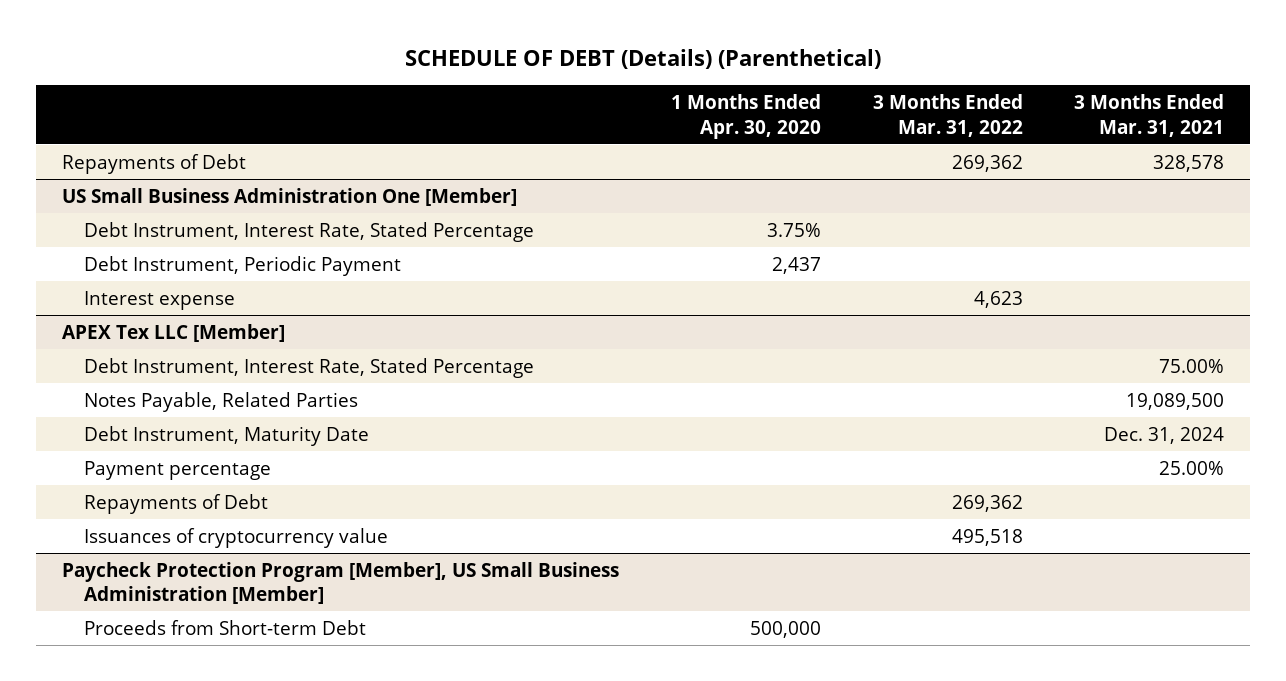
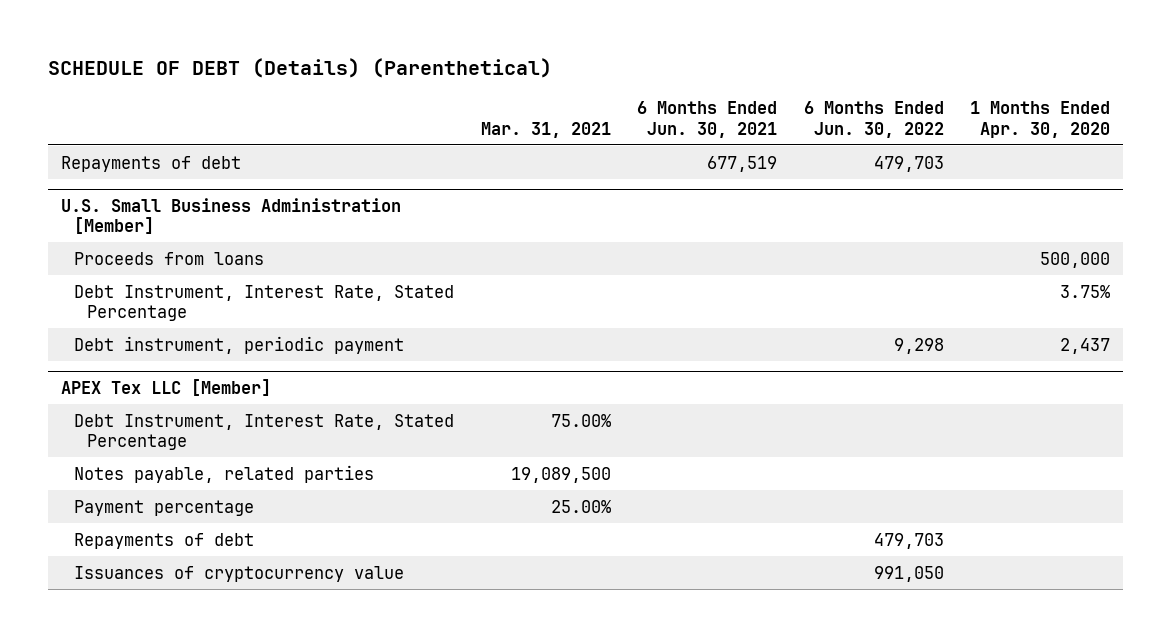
[872,93,1023,137] 3 Months Ended Mar. 31, 2022 -> none
[1074,93,1225,137] 3 Months Ended Mar. 31, 2021 -> none
none -> [480,121,611,138] Mar. 31, 2021
none -> [637,101,778,138] 6 Months Ended Jun. 30, 2021
none -> [803,101,944,138] 6 Months Ended Jun. 30, 2022
[62,153,247,174] Repayments of Debt -> [61,155,242,172] Repayments of debt
[62,187,518,206] US Small Business Administration One [Member] -> [61,197,402,235] U.S. Small Business Administration [Member]
none -> [74,251,265,265] Proceeds from loans
[83,290,235,310] Interest expense -> none
[83,255,401,276] Debt Instrument, Periodic Payment -> [74,335,405,354] Debt instrument, periodic payment
[83,425,369,446] Debt Instrument, Maturity Date -> none
[83,391,358,412] Notes Payable, Related Parties -> [74,464,375,483] Notes payable, related parties
[83,493,268,514] Repayments of Debt -> [74,532,255,549] Repayments of debt
[62,561,620,605] Paycheck Protection Program [Member], US Small Business Administration [Member] -> none
[83,619,366,635] Proceeds from Short-term Debt -> none

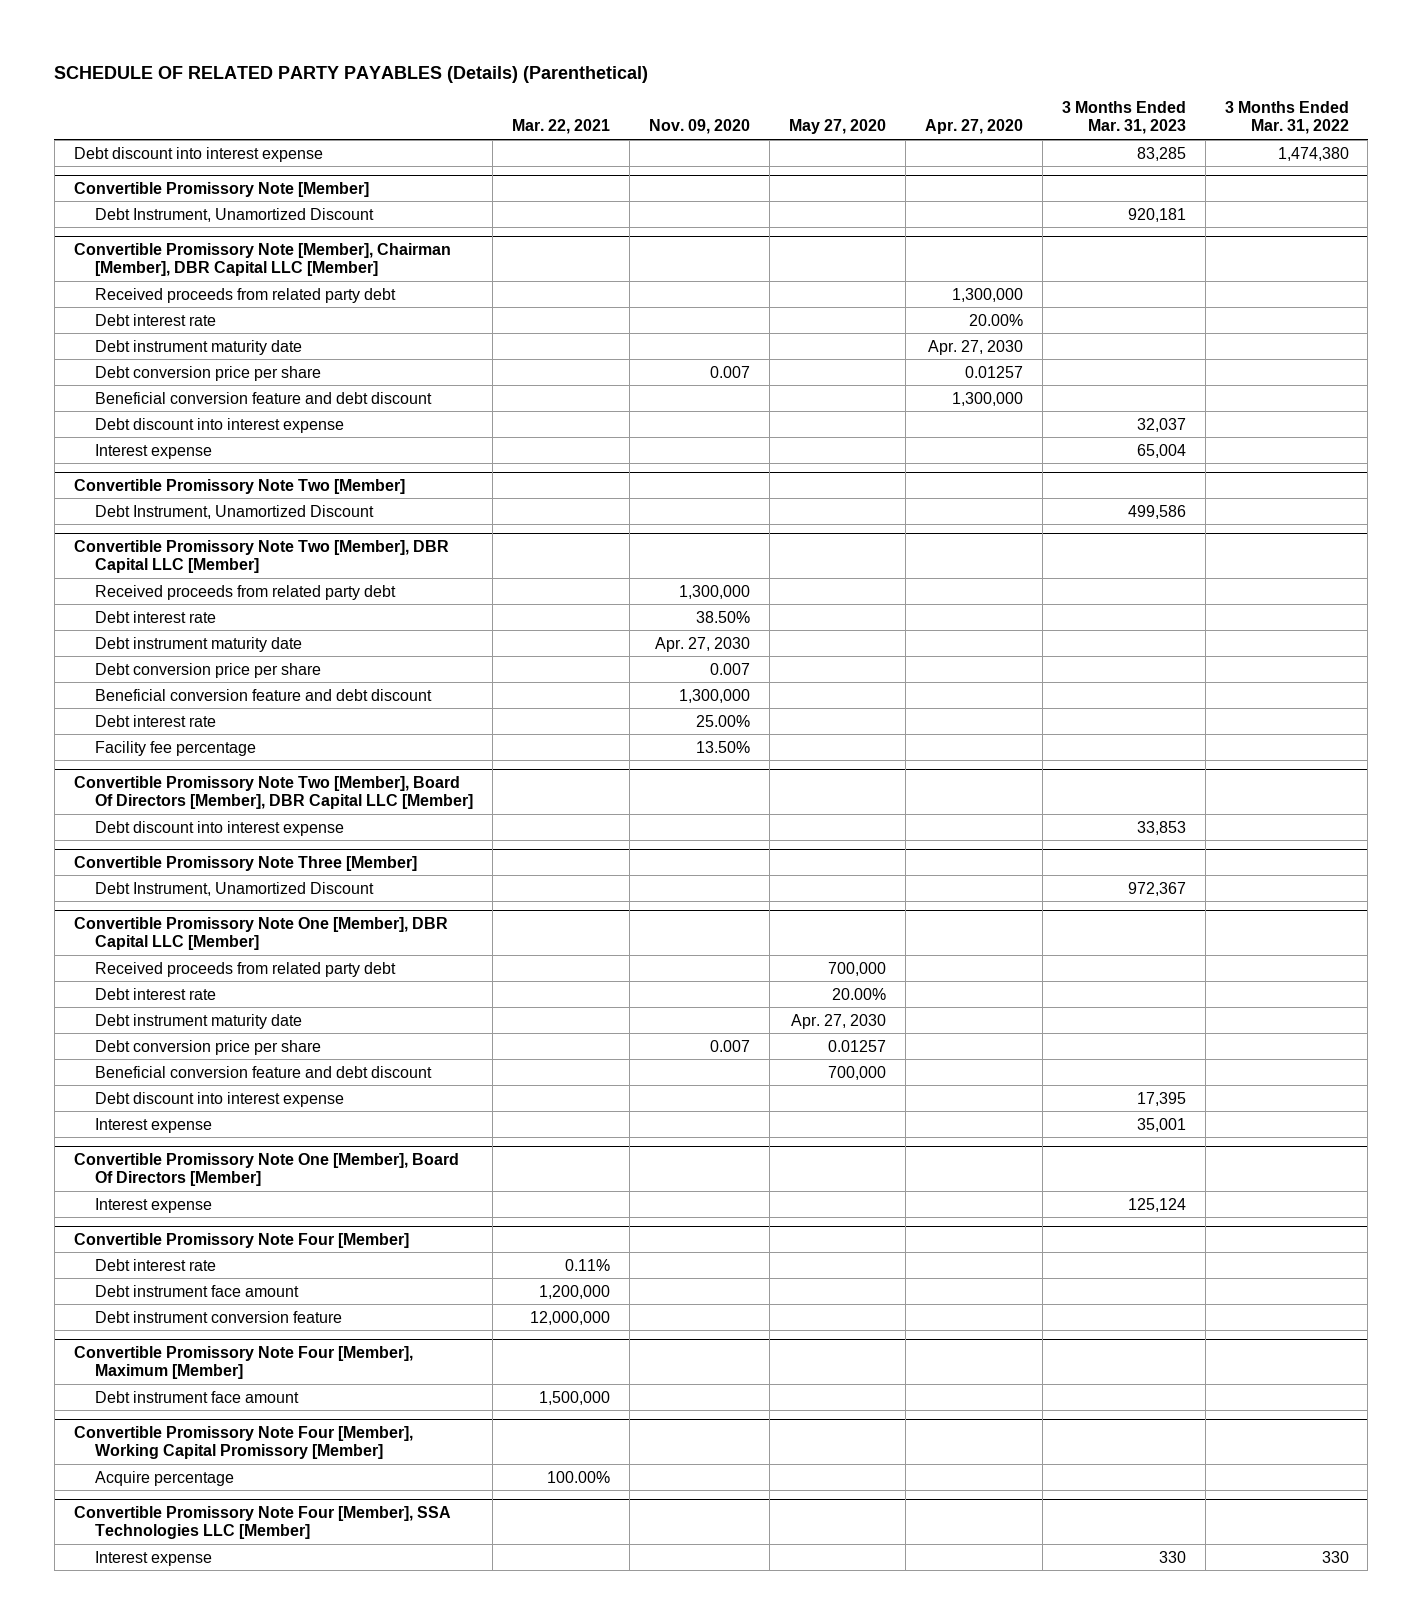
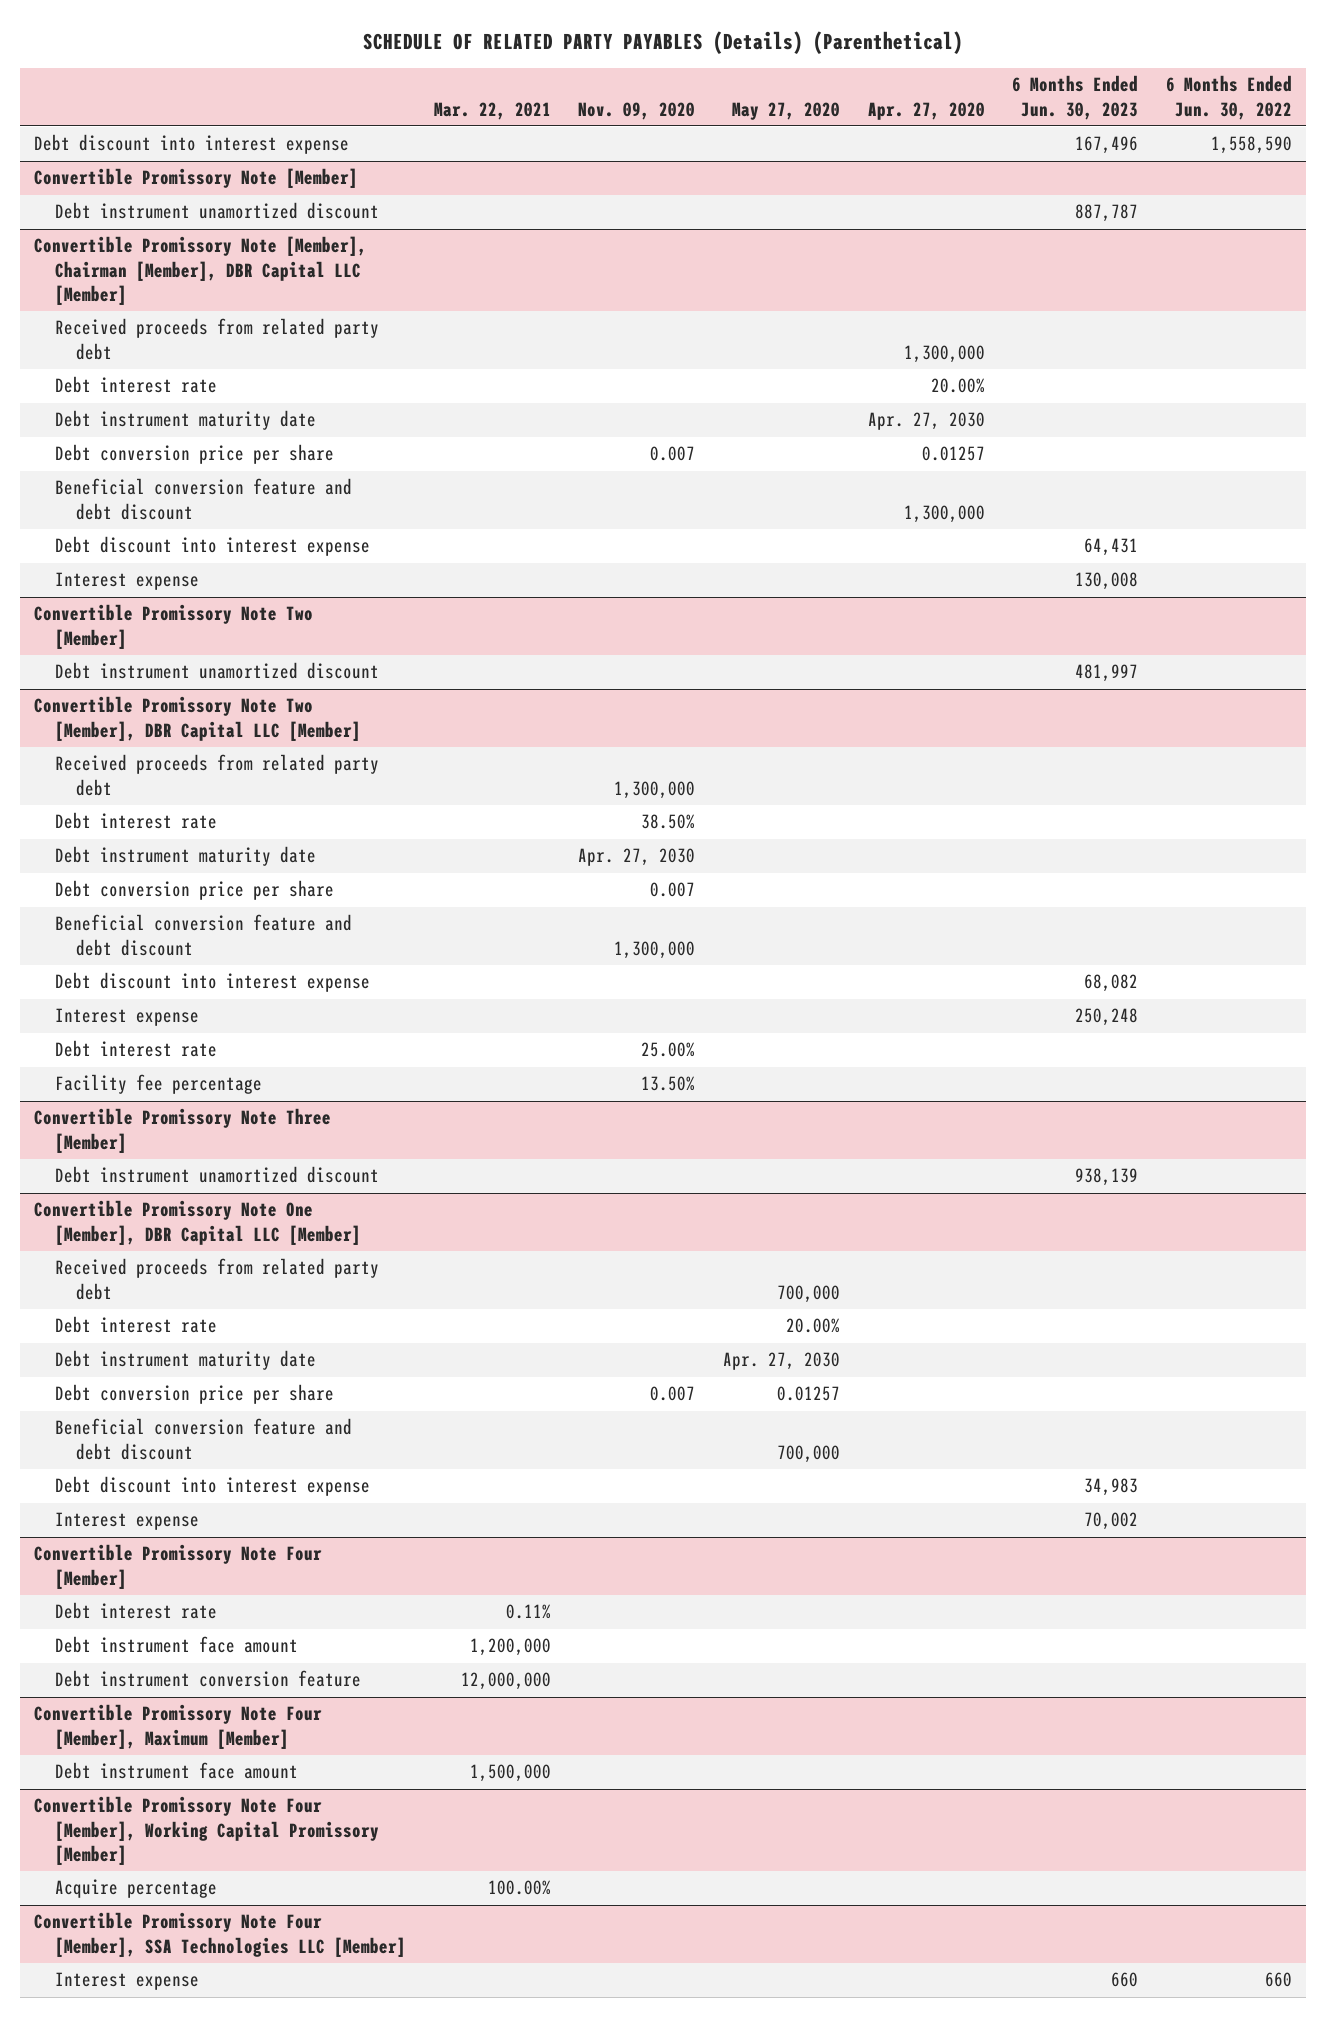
[1061,101,1186,135] 3 Months Ended Mar. 31, 2023 -> none
[1224,101,1349,135] 3 Months Ended Mar. 31, 2022 -> none
none -> [1012,75,1139,120] 6 Months Ended Jun. 30, 2023
none -> [1165,75,1292,120] 6 Months Ended Jun. 30, 2022
[95,207,375,222] Debt Instrument, Unamortized Discount -> [55,202,380,220] Debt instrument unamortized discount
[95,504,375,519] Debt Instrument, Unamortized Discount -> [55,662,380,680] Debt instrument unamortized discount
none -> [55,972,371,993] Debt discount into interest expense
none -> [55,1008,200,1027] Interest expense
[73,775,474,809] Convertible Promissory Note Two [Member], Board Of Directors [Member], DBR Capital LLC [Member] -> none
[95,820,345,836] Debt discount into interest expense -> none
[95,881,375,896] Debt Instrument, Unamortized Discount -> [55,1166,380,1184] Debt instrument unamortized discount
[73,1152,459,1186] Convertible Promissory Note One [Member], Board Of Directors [Member] -> none
[95,1197,213,1213] Interest expense -> none

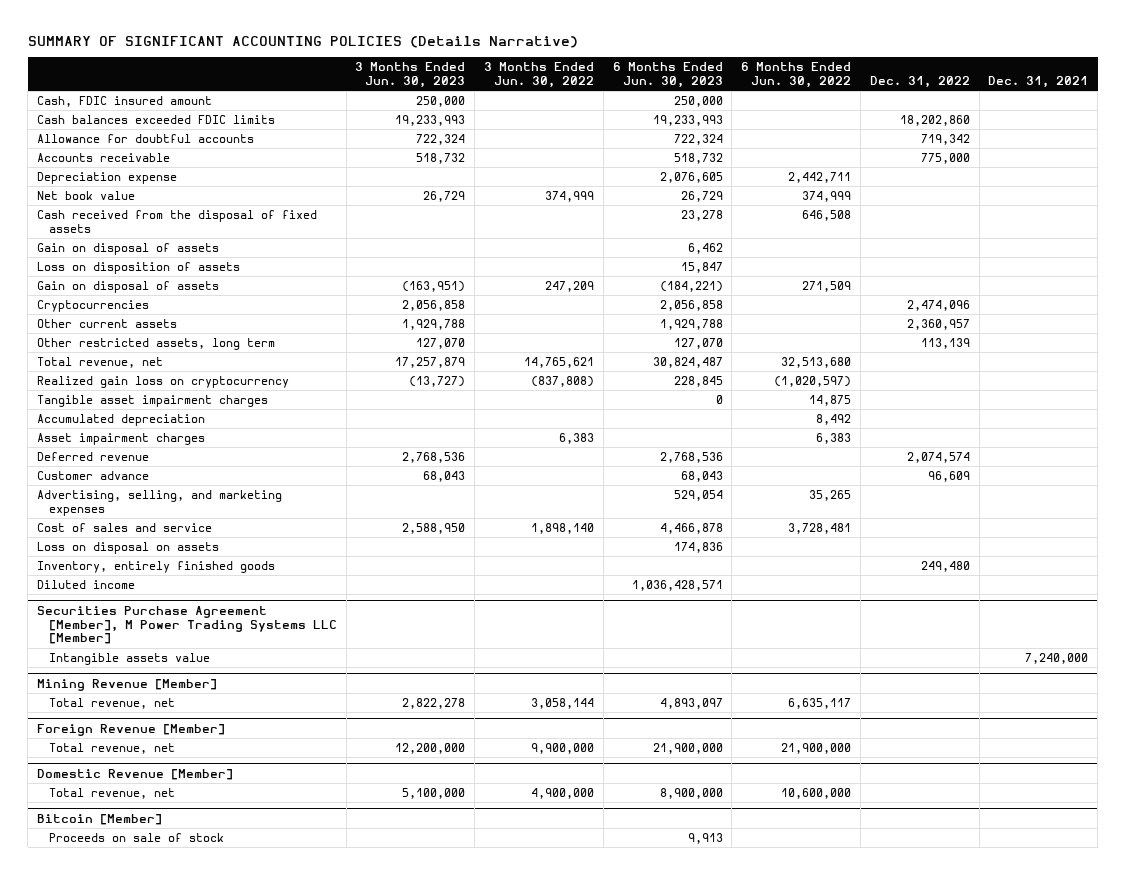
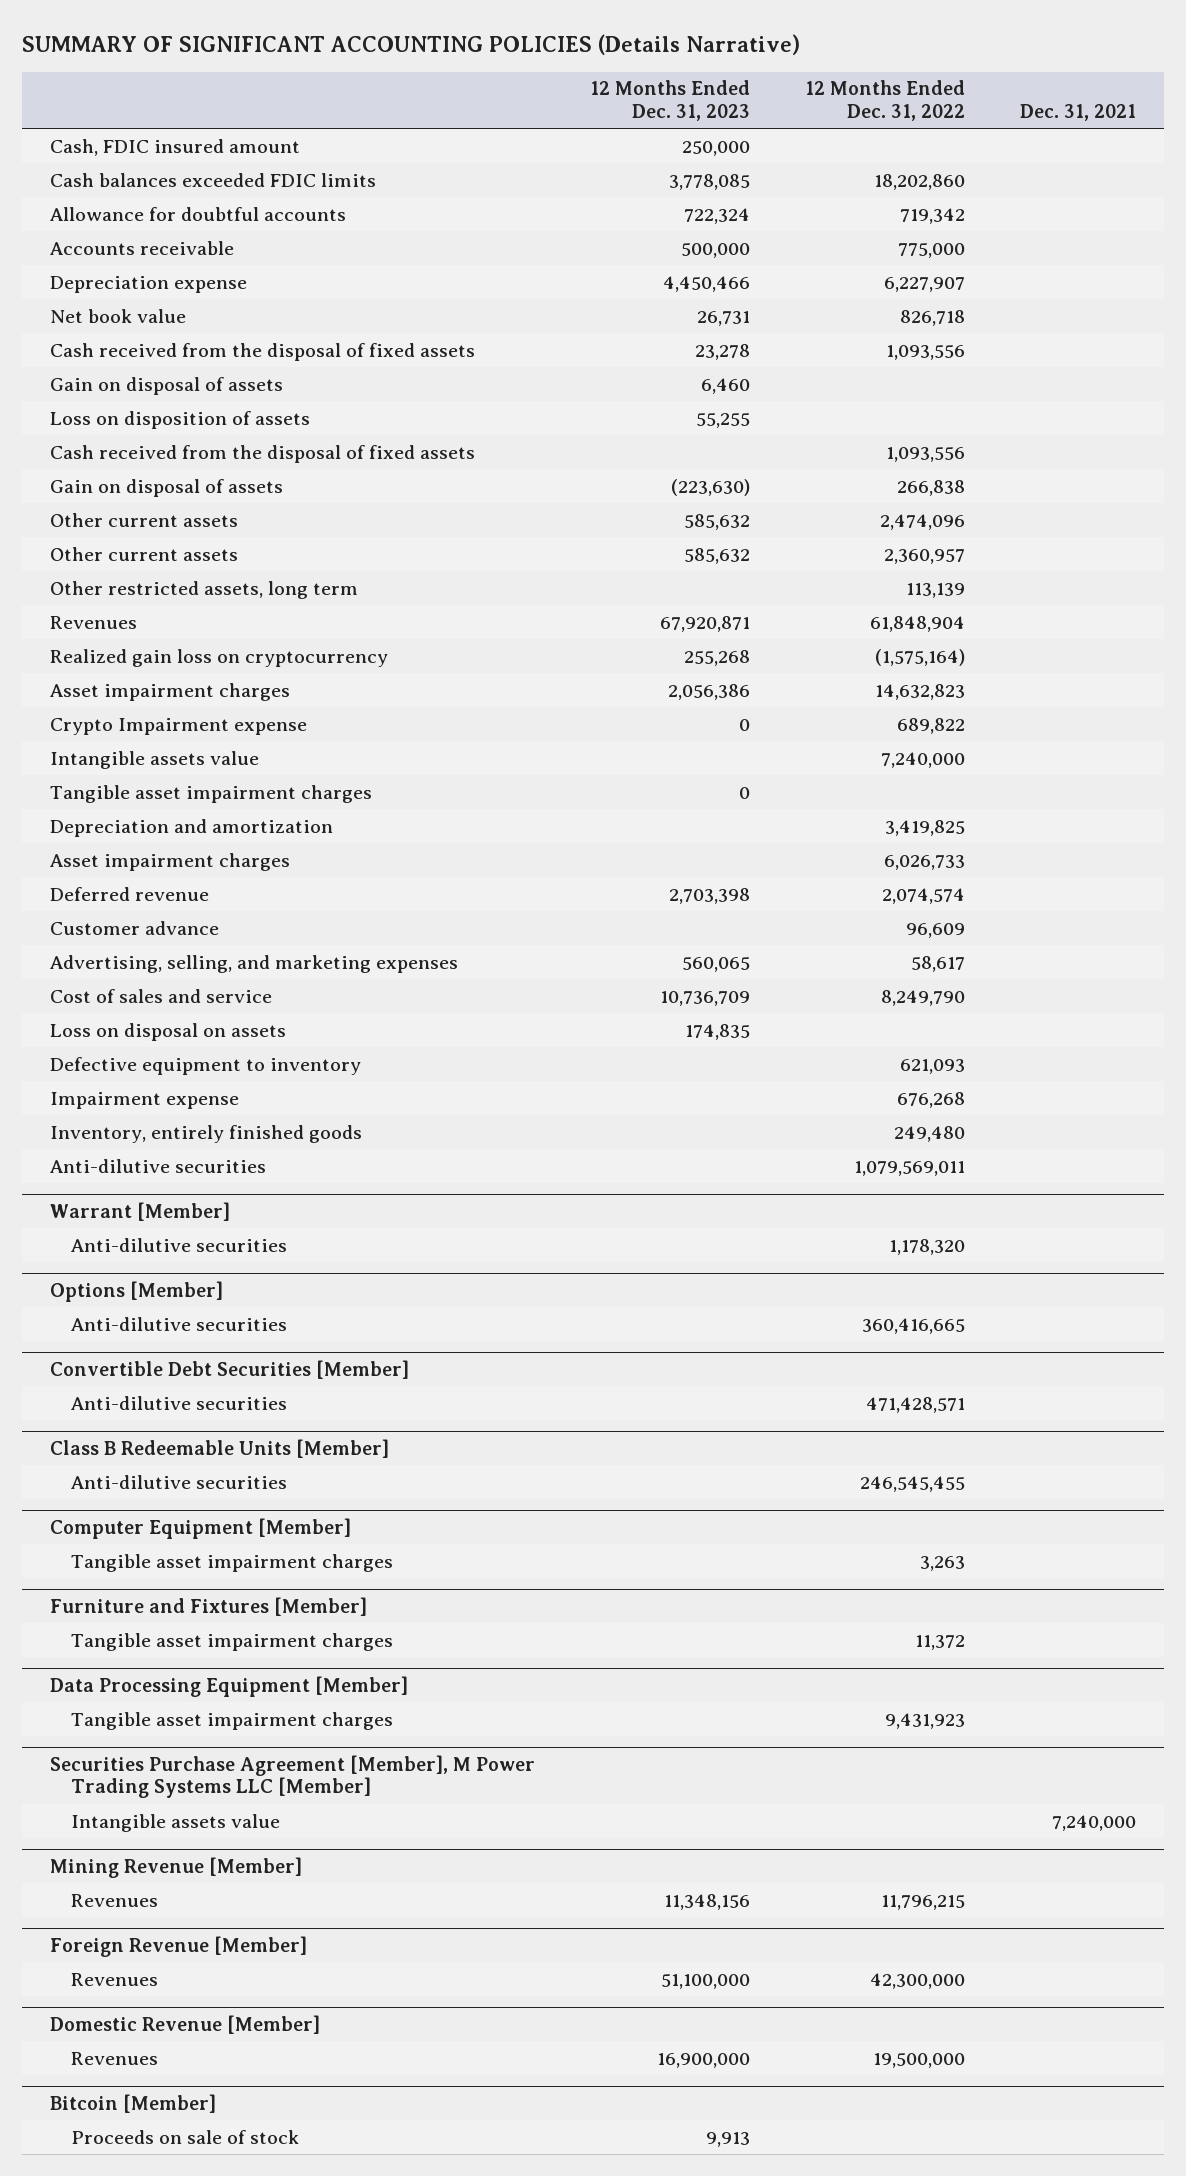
[355,62,466,89] 3 Months Ended Jun. 30, 2023 -> none
[483,62,594,89] 3 Months Ended Jun. 30, 2022 -> none
[612,62,723,89] 6 Months Ended Jun. 30, 2023 -> none
[741,62,852,89] 6 Months Ended Jun. 30, 2022 -> none
[869,76,970,89] Dec. 31, 2022 -> none
none -> [590,80,751,121] 12 Months Ended Dec. 31, 2023
none -> [805,80,966,121] 12 Months Ended Dec. 31, 2022
none -> [49,444,475,463] Cash received from the disposal of fixed assets
[37,300,150,313] Cryptocurrencies -> none
none -> [49,546,238,561] Other current assets
[37,357,164,369] Total revenue, net -> [49,615,137,629] Revenues
none -> [49,682,290,701] Asset impairment charges
none -> [49,717,307,735] Crypto Impairment expense
none -> [49,750,259,769] Intangible assets value
[37,414,206,427] Accumulated depreciation -> [49,818,333,837] Depreciation and amortization
none -> [49,1056,361,1075] Defective equipment to inventory
none -> [49,1091,239,1109] Impairment expense
[37,580,136,590] Diluted income -> [49,1158,266,1173] Anti-dilutive securities
none -> [49,1201,230,1221] Warrant [Member]
none -> [71,1237,288,1252] Anti-dilutive securities
none -> [49,1280,223,1302] Options [Member]
none -> [71,1316,288,1331] Anti-dilutive securities
none -> [49,1359,409,1379] Convertible Debt Securities [Member]
none -> [71,1395,288,1410] Anti-dilutive securities
none -> [49,1438,389,1458] Class B Redeemable Units [Member]
none -> [71,1474,288,1489] Anti-dilutive securities
none -> [49,1517,351,1539] Computer Equipment [Member]
none -> [71,1553,394,1572] Tangible asset impairment charges
none -> [49,1596,367,1616] Furniture and Fixtures [Member]
none -> [71,1632,394,1651] Tangible asset impairment charges
none -> [49,1675,408,1697] Data Processing Equipment [Member]
none -> [71,1711,394,1730] Tangible asset impairment charges
[48,698,175,710] Total revenue, net -> [71,1893,159,1907] Revenues
[48,743,175,755] Total revenue, net -> [71,1972,159,1986] Revenues
[48,788,175,800] Total revenue, net -> [71,2051,159,2065] Revenues

